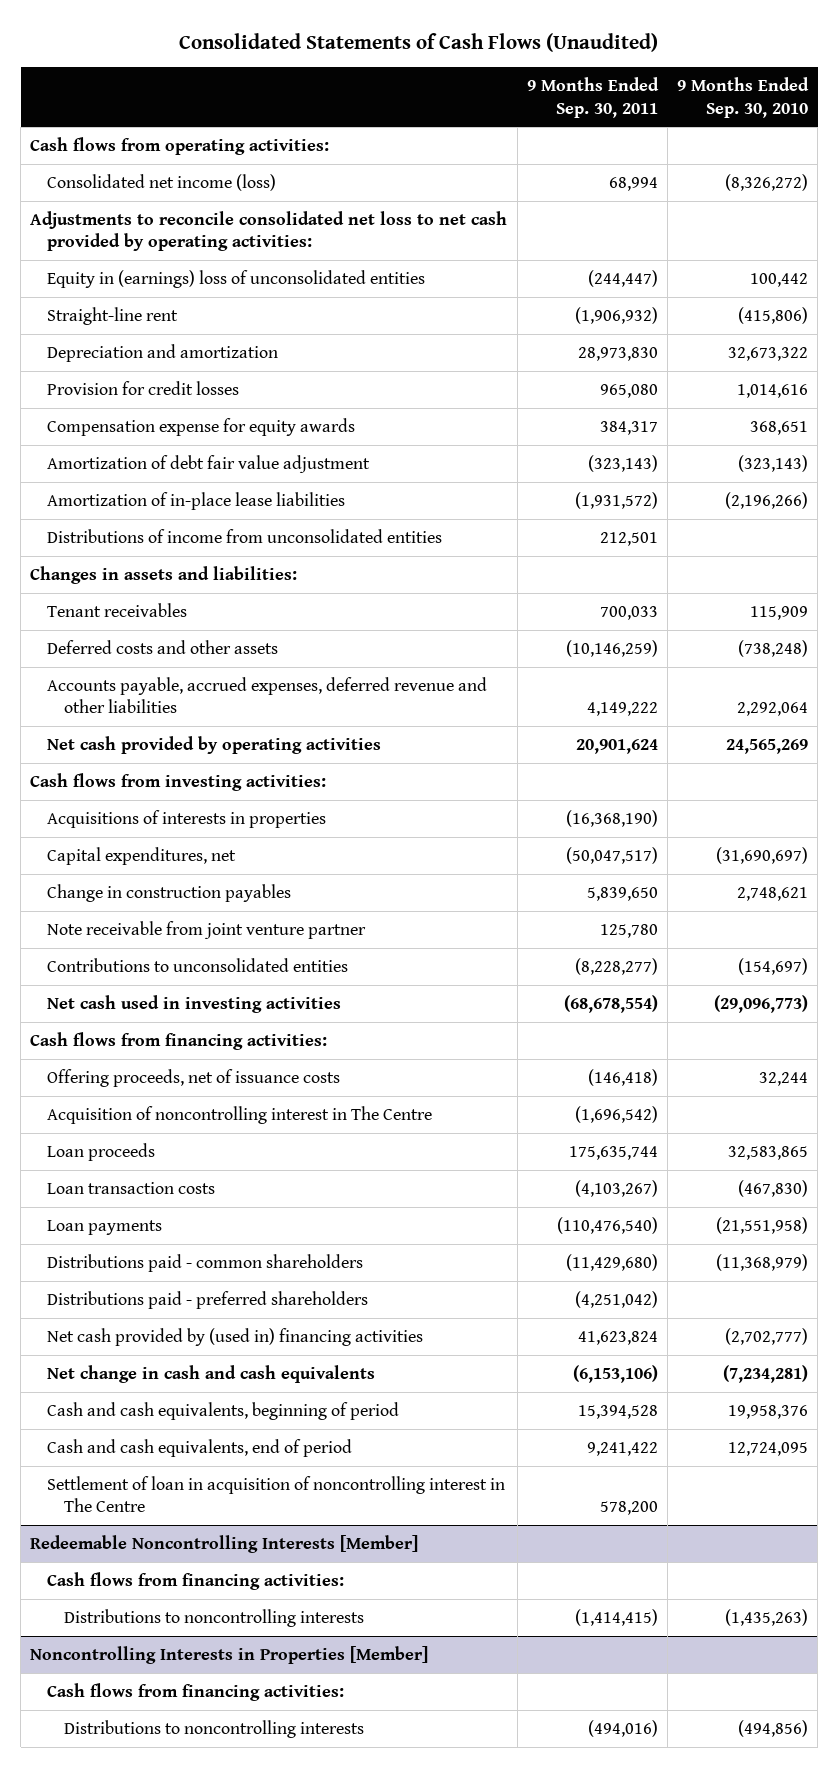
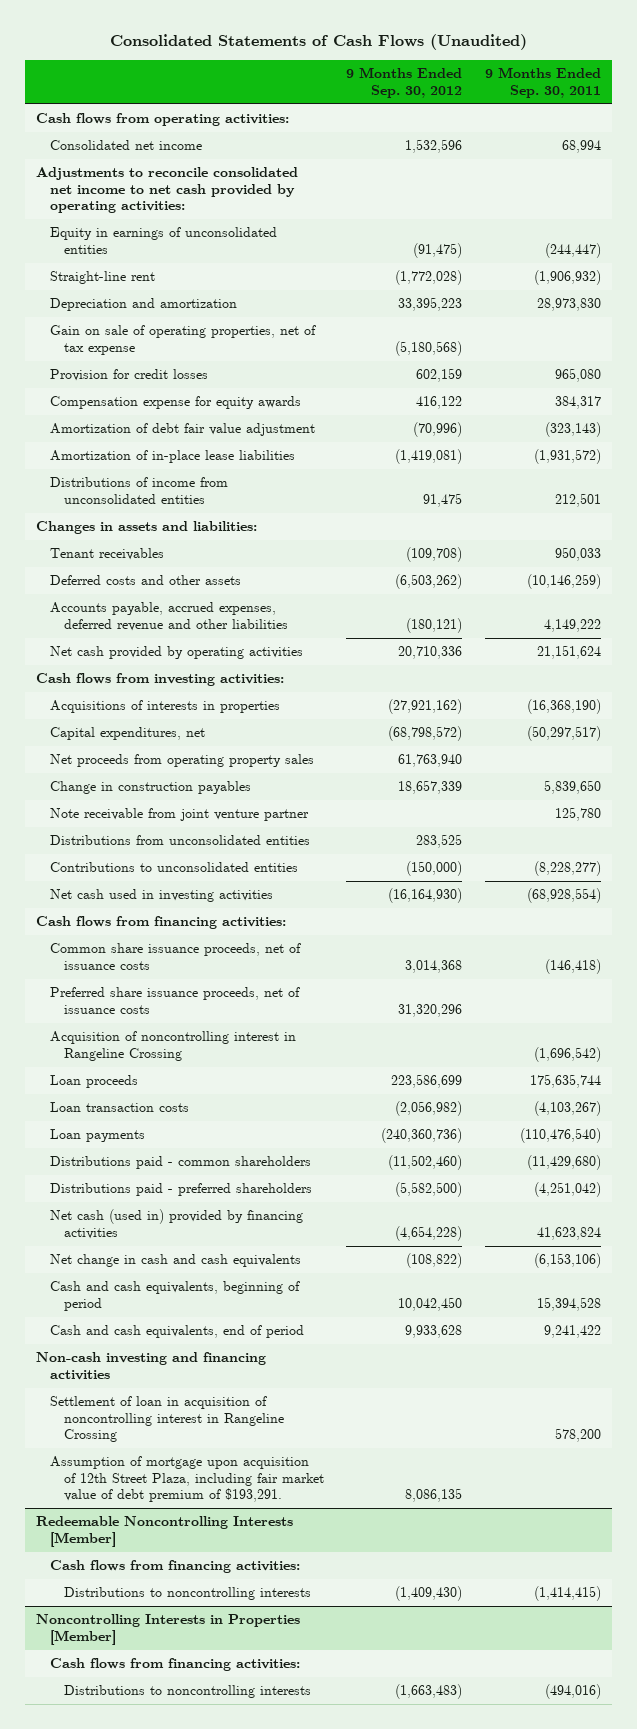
[677,77,810,118] 9 Months Ended Sep. 30, 2010 -> none
none -> [346,67,463,98] 9 Months Ended Sep. 30, 2012
[47,173,277,191] Consolidated net income (loss) -> [50,140,203,151] Consolidated net income
[30,210,508,252] Adjustments to reconcile consolidated net loss to net cash provided by operating activities: -> [36,167,299,214] Adjustments to reconcile consolidated net income to net cash provided by operating activities:
[47,269,426,288] Equity in (earnings) loss of unconsolidated entities -> [50,227,278,254] Equity in earnings of unconsolidated entities
none -> [50,325,317,355] Gain on sale of operating properties, net of tax expense
[599,605,658,620] 700,033 -> [554,547,601,562] 950,033
[575,738,658,754] 20,901,624 -> [536,645,601,660] 21,151,624
[565,846,658,864] (50,047,517) -> [526,726,601,742] (50,297,517)
none -> [50,754,315,768] Net proceeds from operating property sales
none -> [50,835,311,846] Distributions from unconsolidated entities
[563,994,658,1013] (68,678,554) -> [526,888,601,904] (68,928,554)
[47,1068,341,1087] Offering proceeds, net of issuance costs -> [50,943,302,970] Common share issuance proceeds, net of issuance costs
none -> [50,987,301,1014] Preferred share issuance proceeds, net of issuance costs
[47,1105,433,1124] Acquisition of noncontrolling interest in The Centre -> [50,1031,297,1061] Acquisition of noncontrolling interest in Rangeline Crossing
[47,1327,424,1346] Net cash provided by (used in) financing activities -> [50,1209,304,1239] Net cash (used in) provided by financing activities
none -> [36,1352,267,1380] Non-cash investing and financing activities
[47,1475,506,1513] Settlement of loan in acquisition of noncontrolling interest in The Centre -> [50,1396,284,1443] Settlement of loan in acquisition of noncontrolling interest in Rangeline Crossing
none -> [50,1456,324,1503] Assumption of mortgage upon acquisition of 12th Street Plaza, including fair market value of debt premium of $193,291.

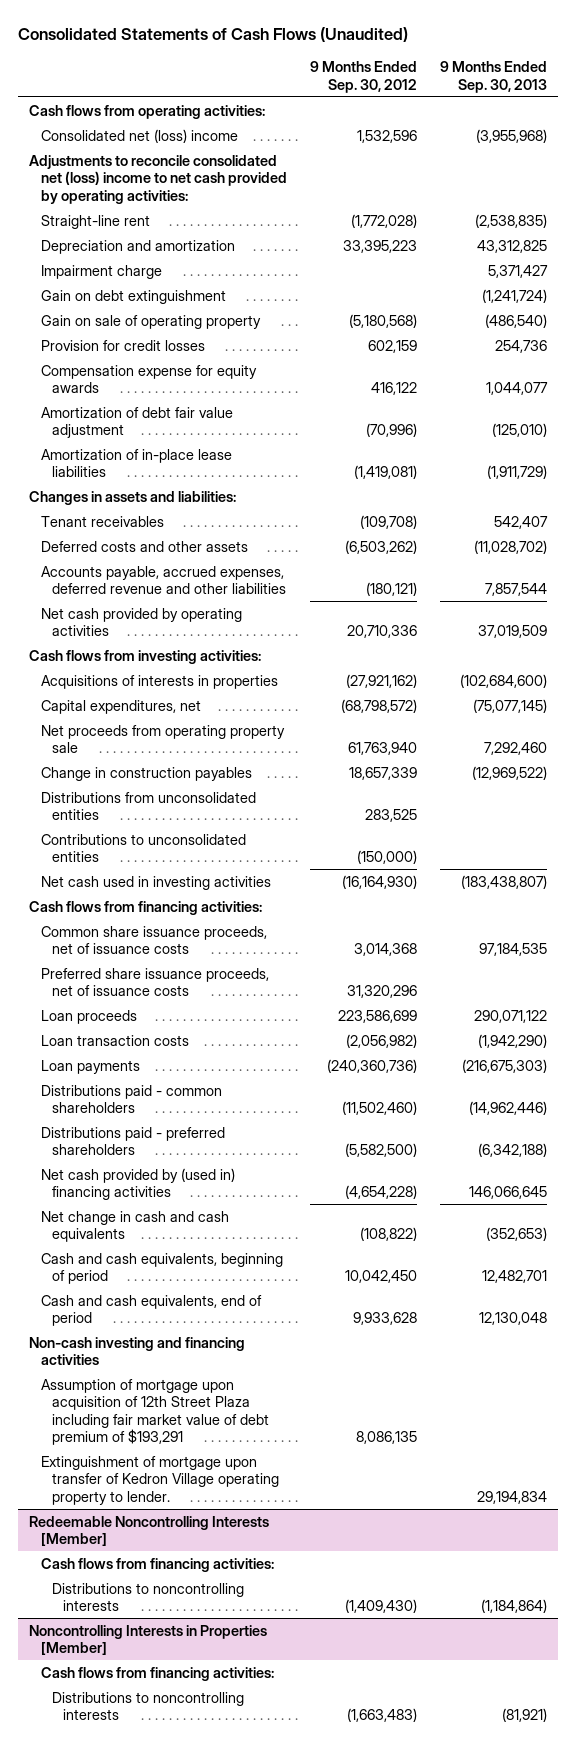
[484,67,601,98] 9 Months Ended Sep. 30, 2011 -> none
none -> [439,61,547,93] 9 Months Ended Sep. 30, 2013
[50,227,278,254] Equity in earnings of unconsolidated entities -> none
[50,140,203,151] Consolidated net income -> [40,128,238,143] Consolidated net (loss) income
[36,167,299,214] Adjustments to reconcile consolidated net income to net cash provided by operating activities: -> [29,154,287,204] Adjustments to reconcile consolidated net (loss) income to net cash provided by operating activities:
none -> [40,264,162,279] Impairment charge
none -> [40,289,226,304] Gain on debt extinguishment
[50,325,317,355] Gain on sale of operating properties, net of tax expense -> [40,314,261,329] Gain on sale of operating property
[50,477,229,504] Distributions of income from unconsolidated entities -> none
[50,754,315,768] Net proceeds from operating property sales -> [40,724,285,754] Net proceeds from operating property sale
[50,808,310,822] Note receivable from joint venture partner -> none
[50,1031,297,1061] Acquisition of noncontrolling interest in Rangeline Crossing -> none
[50,1209,304,1239] Net cash (used in) provided by financing activities -> [40,1167,235,1201] Net cash provided by (used in) financing activities
[50,1396,284,1443] Settlement of loan in acquisition of noncontrolling interest in Rangeline Crossing -> none
[50,1456,324,1503] Assumption of mortgage upon acquisition of 12th Street Plaza, including fair market value of debt premium of $193,291. -> [40,1378,270,1446] Assumption of mortgage upon acquisition of 12th Street Plaza including fair market value of debt premium of $193,291
none -> [40,1455,280,1505] Extinguishment of mortgage upon transfer of Kedron Village operating property to lender.

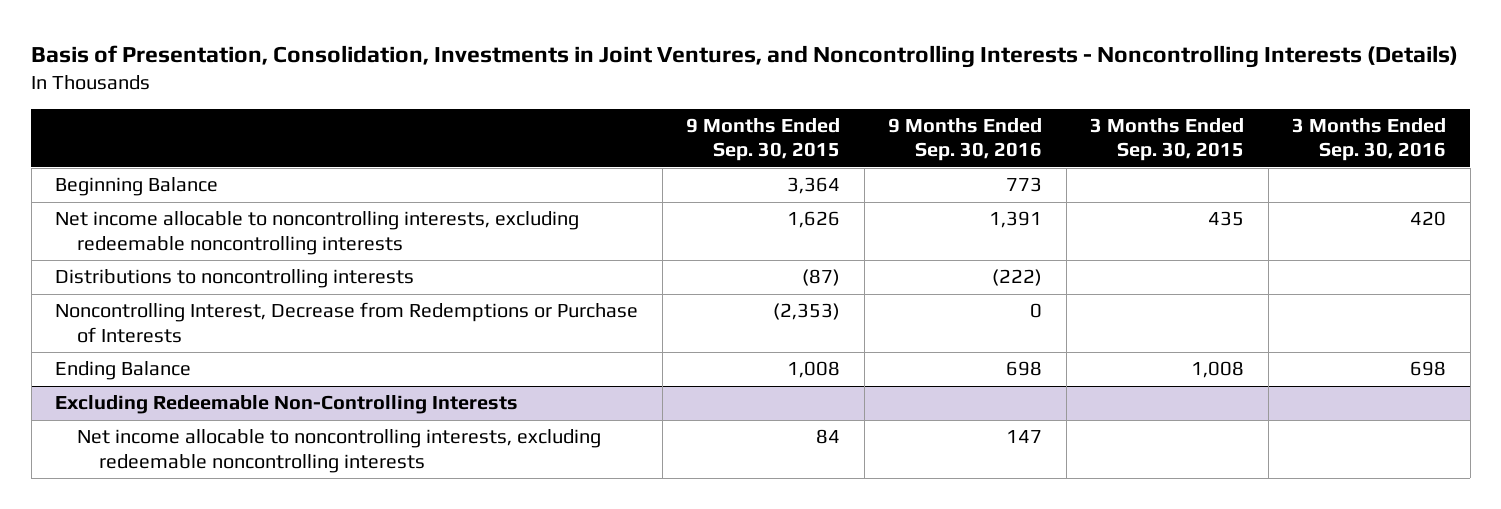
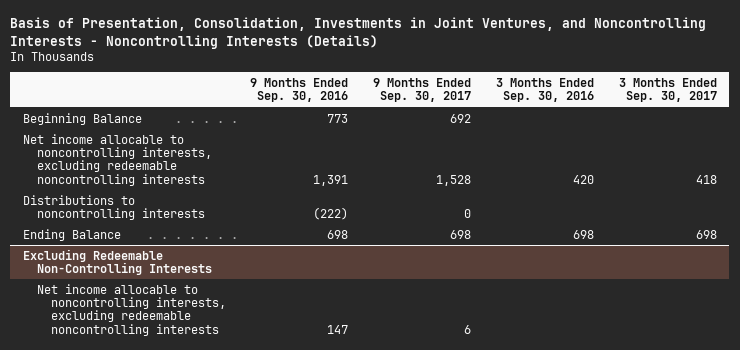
[686,117,841,162] 9 Months Ended Sep. 30, 2015 -> none
[1090,117,1245,162] 3 Months Ended Sep. 30, 2015 -> none
none -> [373,78,472,103] 9 Months Ended Sep. 30, 2017
none -> [618,78,717,103] 3 Months Ended Sep. 30, 2017
[55,302,639,343] Noncontrolling Interest, Decrease from Redemptions or Purchase of Interests -> none

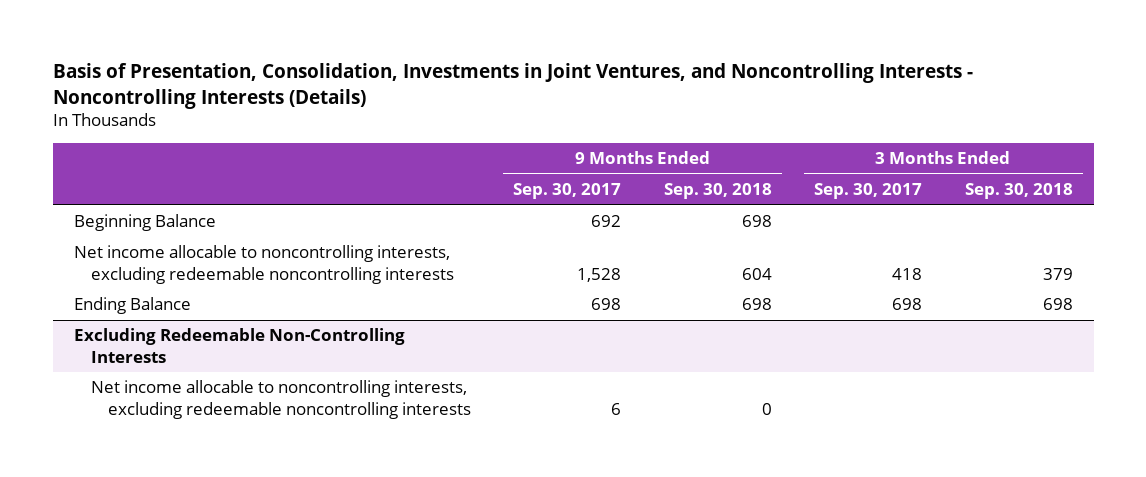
[250,78,349,103] 9 Months Ended Sep. 30, 2016 -> none
[496,78,595,103] 3 Months Ended Sep. 30, 2016 -> none
none -> [663,183,772,200] Sep. 30, 2018
none -> [964,183,1073,200] Sep. 30, 2018
[22,194,205,221] Distributions to noncontrolling interests -> none

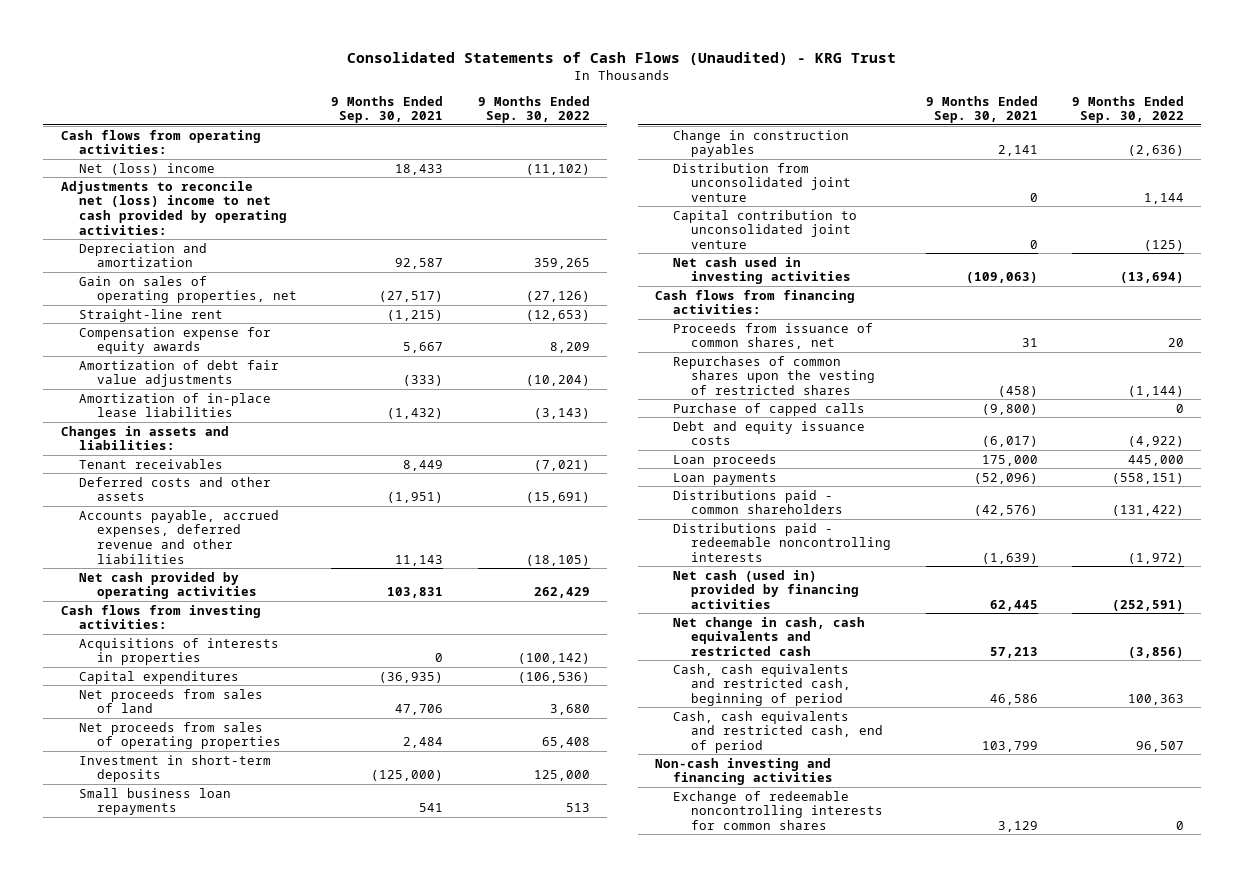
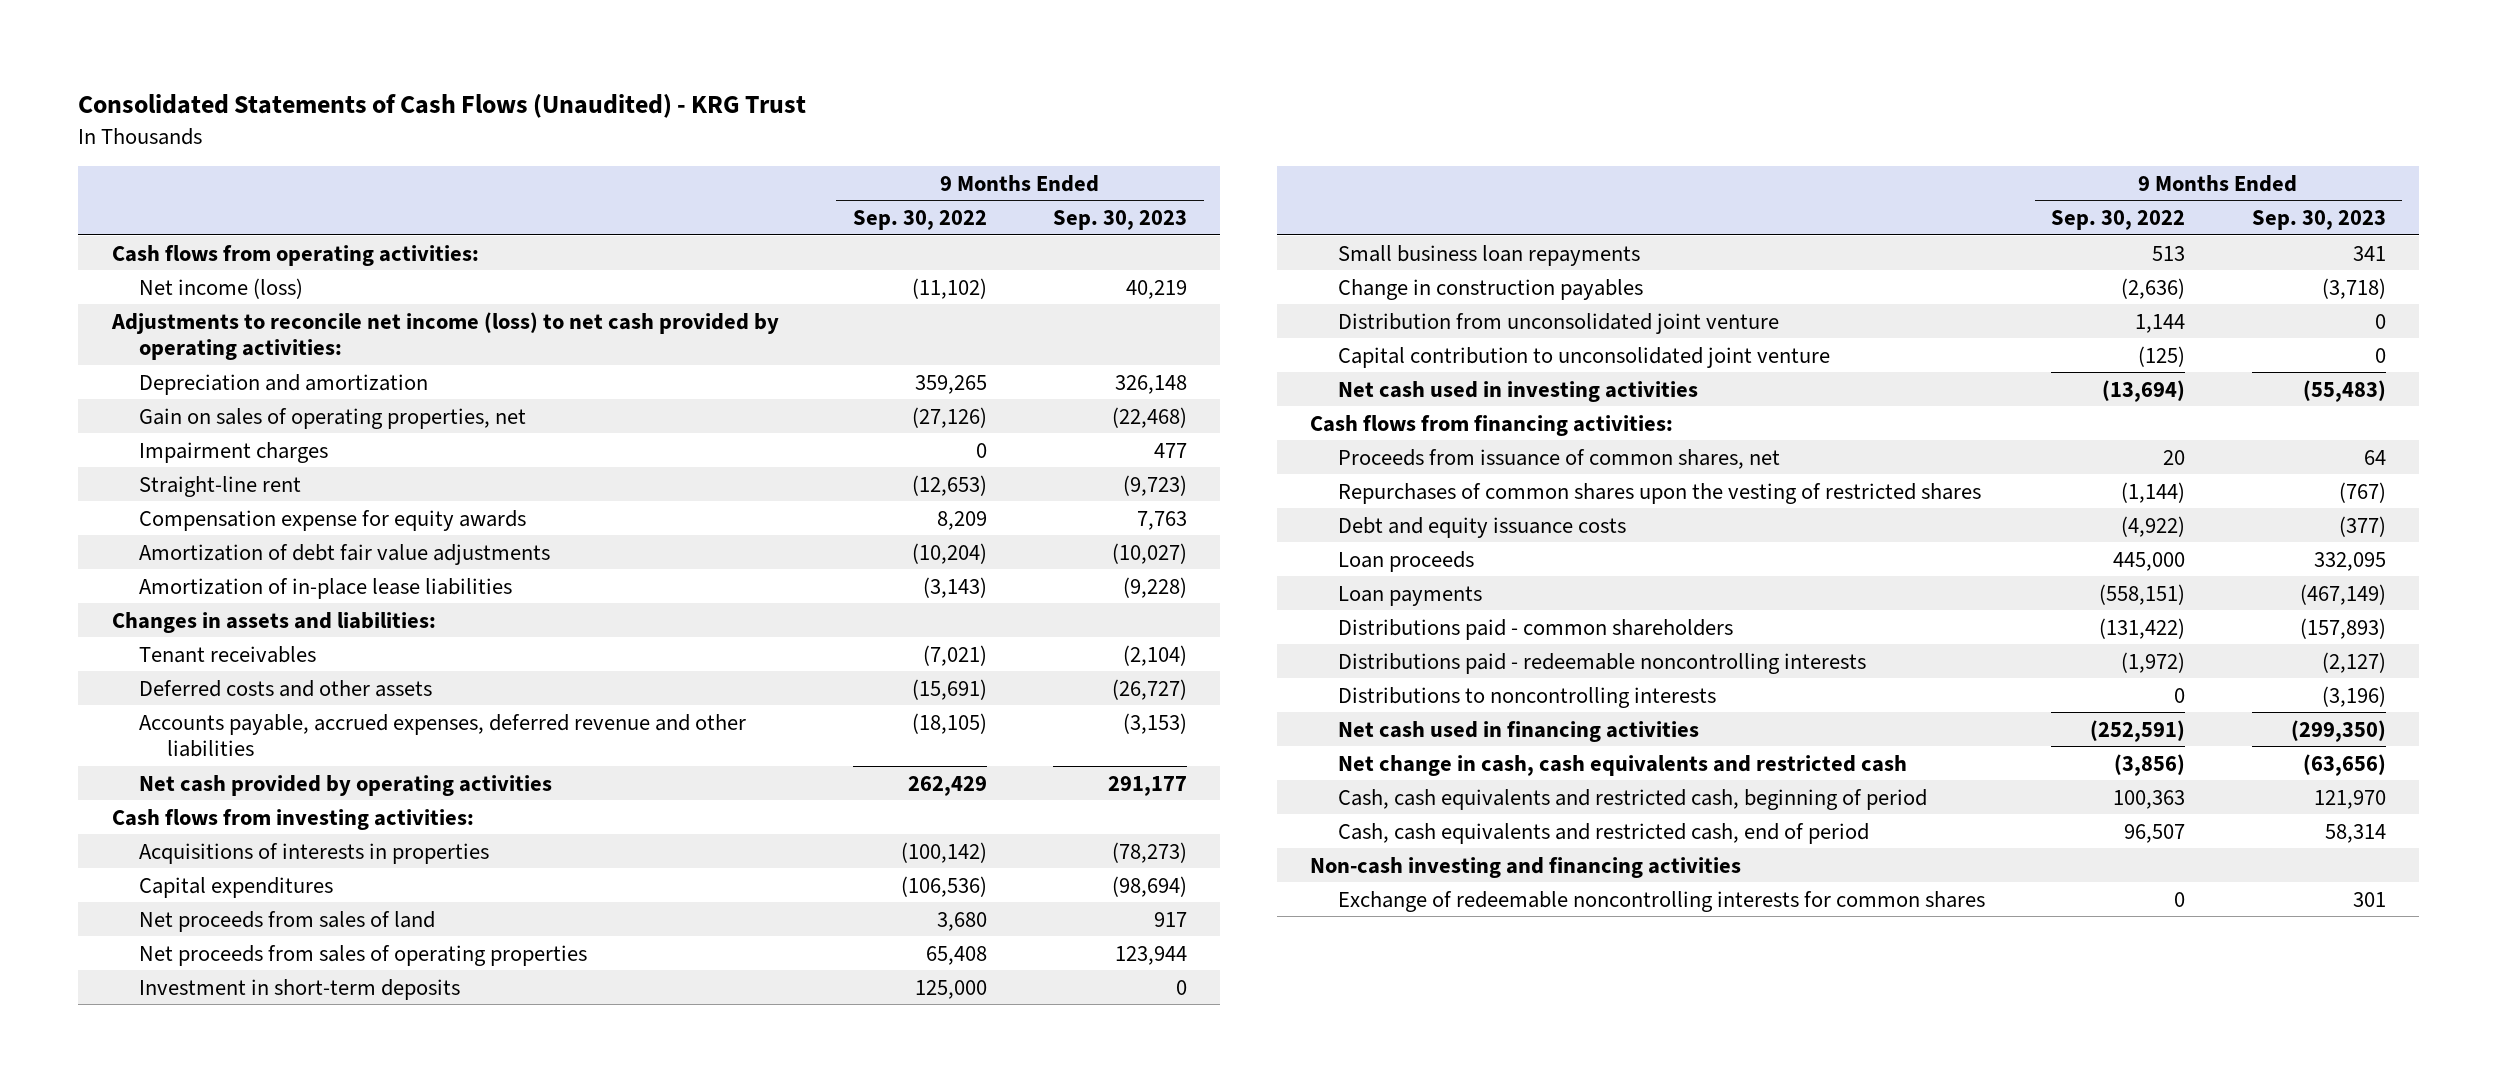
[331,95,444,124] 9 Months Ended Sep. 30, 2021 -> none
none -> [1053,209,1188,230] Sep. 30, 2023
[78,162,215,175] Net (loss) income -> [139,277,304,299] Net income (loss)
[60,180,287,235] Adjustments to reconcile net (loss) income to net cash provided by operating activities: -> [110,311,779,361] Adjustments to reconcile net income (loss) to net cash provided by operating activities:
none -> [139,441,329,463] Impairment charges
[673,402,866,416] Purchase of capped calls -> none
none -> [1337,686,1716,708] Distributions to noncontrolling interests
[673,569,860,609] Net cash (used in) provided by financing activities -> [1337,720,1699,742] Net cash used in financing activities

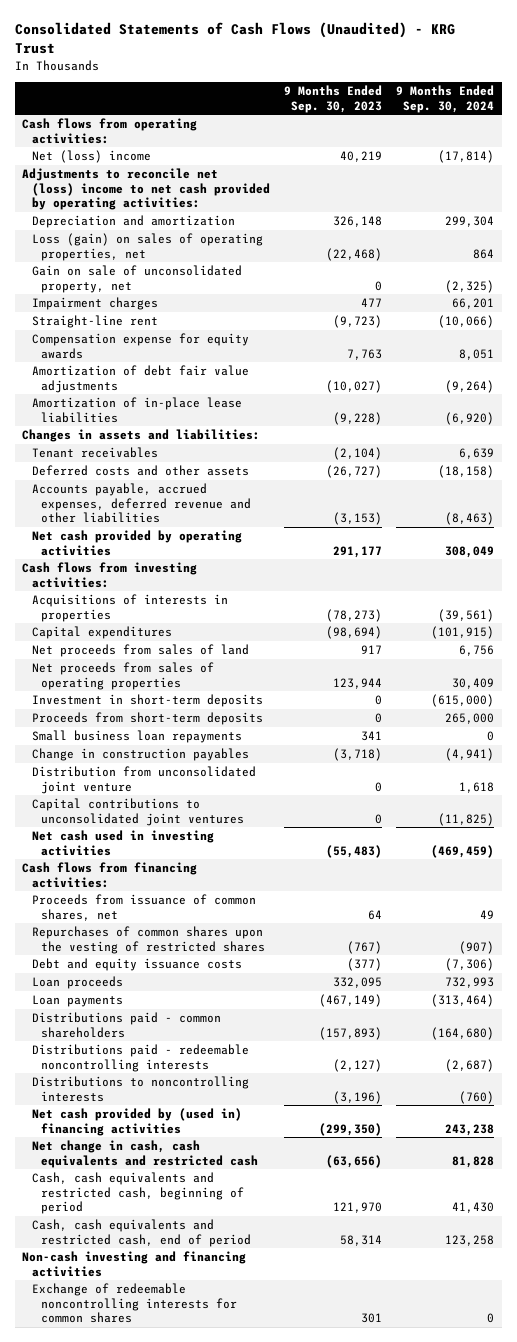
[852,209,987,230] Sep. 30, 2022 -> none
none -> [396,85,495,113] 9 Months Ended Sep. 30, 2024
[139,277,304,299] Net income (loss) -> [31,150,151,164] Net (loss) income
[110,311,779,361] Adjustments to reconcile net income (loss) to net cash provided by operating activities: -> [22,168,270,210] Adjustments to reconcile net (loss) income to net cash provided by operating activities:
[139,407,527,429] Gain on sales of operating properties, net -> [31,233,263,261] Loss (gain) on sales of operating properties, net
none -> [31,265,242,293] Gain on sale of unconsolidated property, net
none -> [31,712,263,726] Proceeds from short-term deposits
[1337,346,1830,368] Capital contribution to unconsolidated joint venture -> [31,798,244,826] Capital contributions to unconsolidated joint ventures
[1337,720,1699,742] Net cash used in financing activities -> [31,1108,242,1136] Net cash provided by (used in) financing activities

